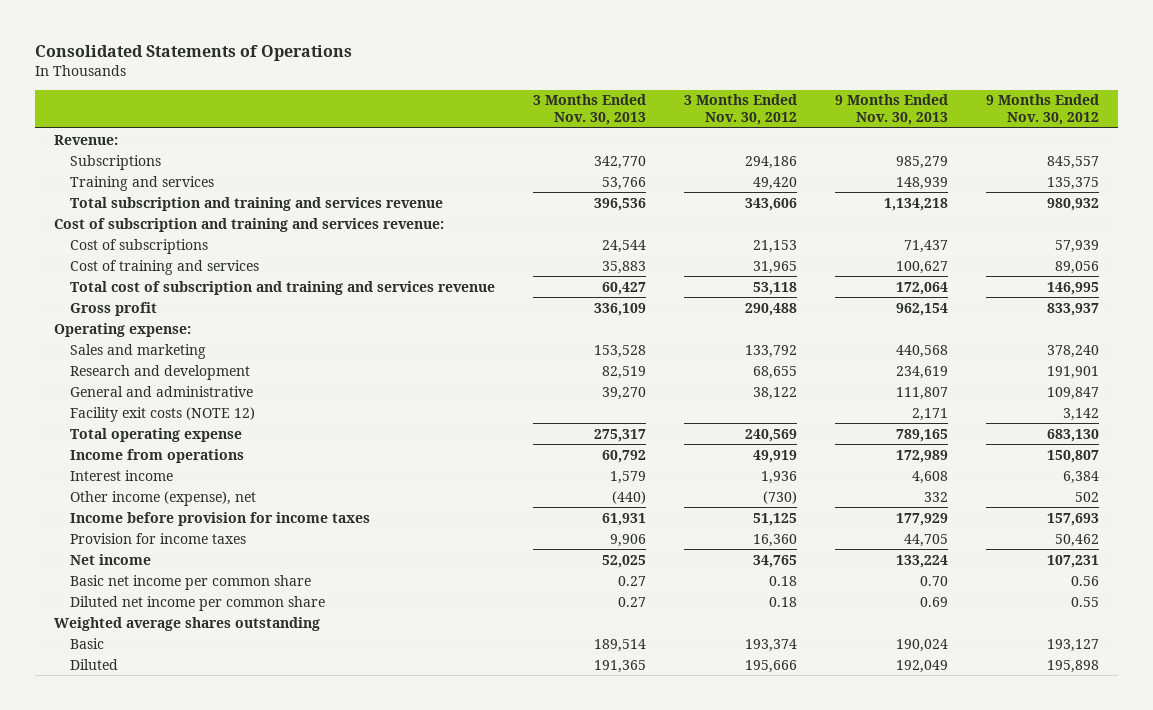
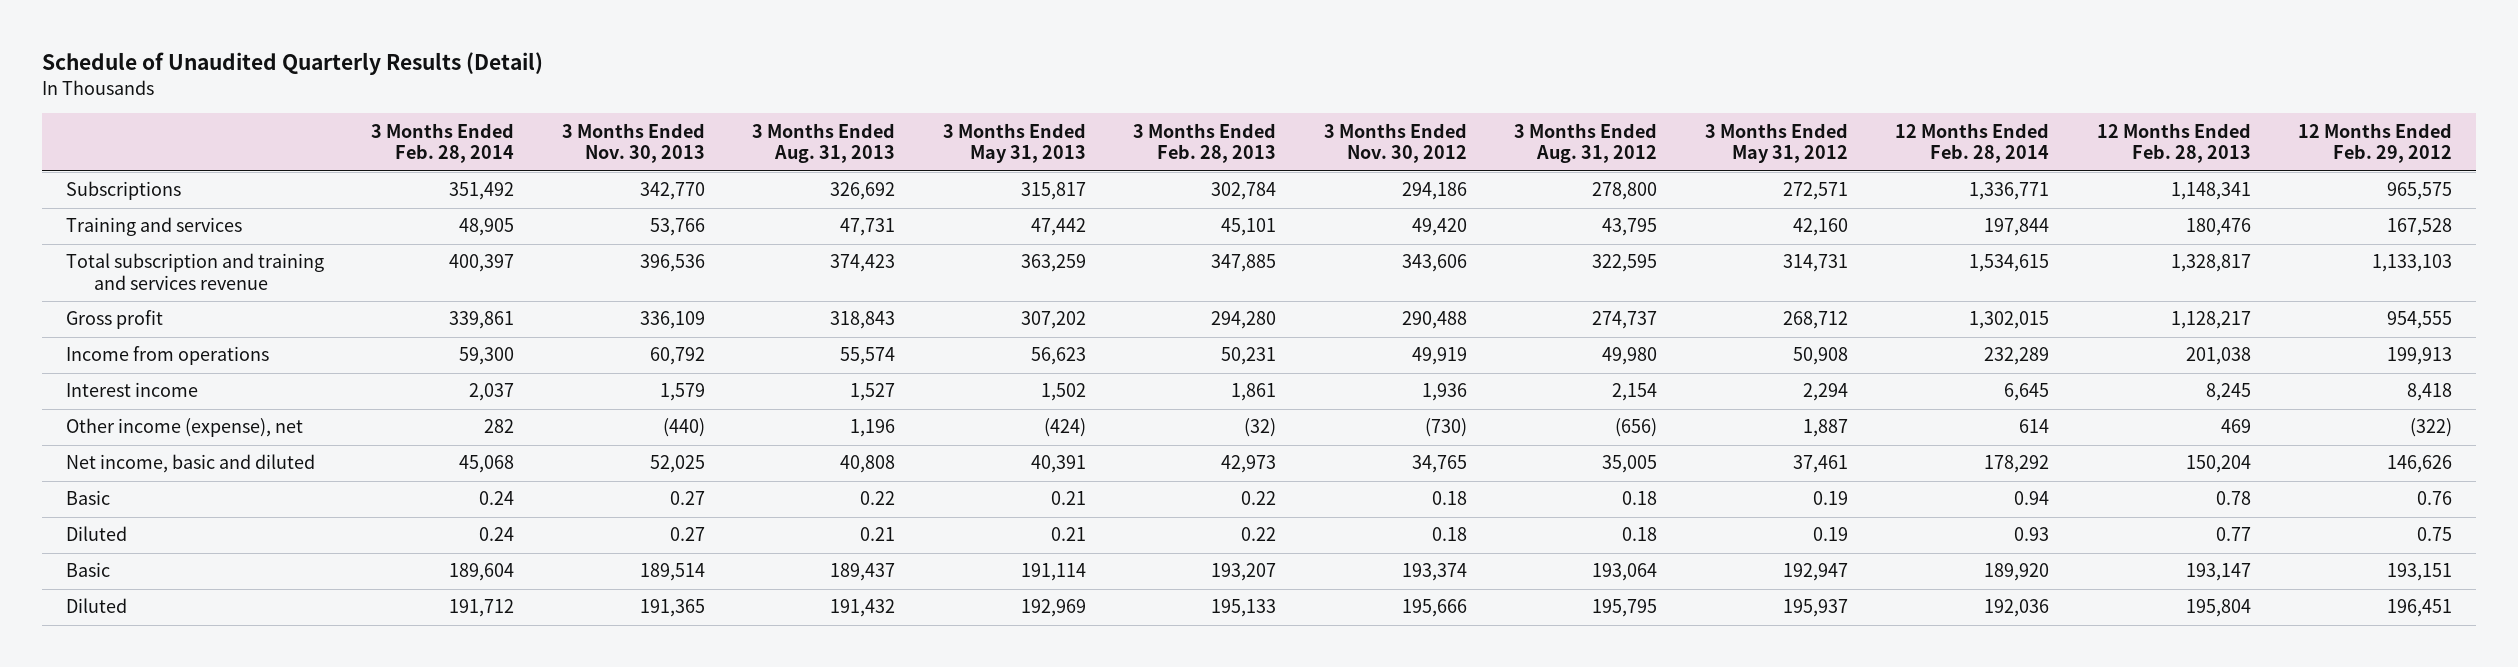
[35,44,353,61] Consolidated Statements of Operations -> [42,52,544,76] Schedule of Unaudited Quarterly Results (Detail)
[834,94,948,126] 9 Months Ended Nov. 30, 2013 -> none
[985,94,1099,126] 9 Months Ended Nov. 30, 2012 -> none
none -> [371,122,515,164] 3 Months Ended Feb. 28, 2014
none -> [752,122,896,164] 3 Months Ended Aug. 31, 2013
none -> [942,122,1086,164] 3 Months Ended May 31, 2013
none -> [1133,122,1277,164] 3 Months Ended Feb. 28, 2013
none -> [1514,122,1658,164] 3 Months Ended Aug. 31, 2012
none -> [1704,122,1848,164] 3 Months Ended May 31, 2012
none -> [1895,122,2050,164] 12 Months Ended Feb. 28, 2014
none -> [2096,122,2251,164] 12 Months Ended Feb. 28, 2013
none -> [2298,122,2453,164] 12 Months Ended Feb. 29, 2012
[54,134,119,145] Revenue: -> none
[54,217,445,232] Cost of subscription and training and services revenue: -> none
[70,238,209,254] Cost of subscriptions -> none
[70,259,260,275] Cost of training and services -> none
[70,280,496,295] Total cost of subscription and training and services revenue -> none
[54,322,192,337] Operating expense: -> none
[70,343,207,359] Sales and marketing -> none
[70,364,251,380] Research and development -> none
[70,385,254,397] General and administrative -> none
[70,406,256,422] Facility exit costs (NOTE 12) -> none
[70,427,243,442] Total operating expense -> none
[70,511,371,526] Income before provision for income taxes -> none
[70,532,247,544] Provision for income taxes -> none
[54,616,321,631] Weighted average shares outstanding -> none
[70,553,152,565] Net income -> [65,454,315,474] Net income, basic and diluted
[70,574,312,590] Basic net income per common share -> [65,490,110,506] Basic
[70,595,326,611] Diluted net income per common share -> [65,526,127,542] Diluted

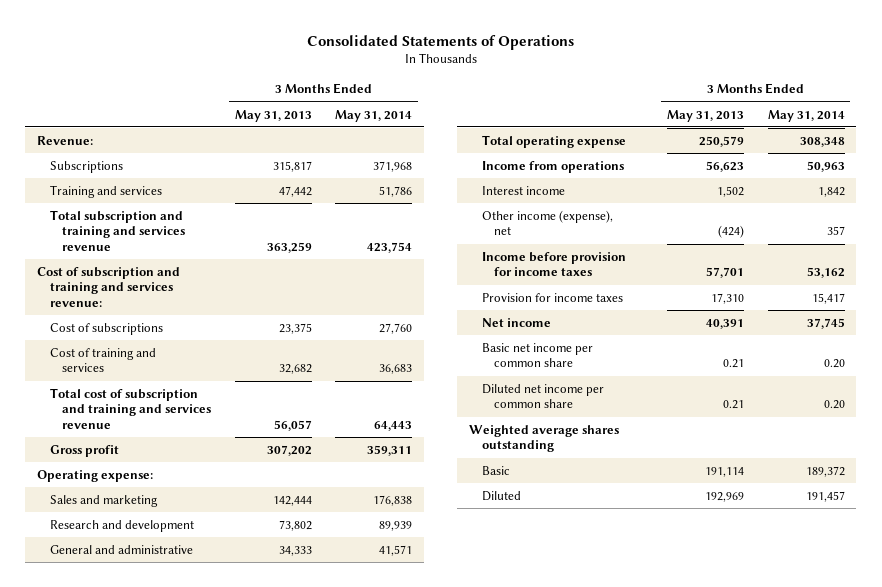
[42,52,544,76] Schedule of Unaudited Quarterly Results (Detail) -> [306,34,574,50] Consolidated Statements of Operations
[371,122,515,164] 3 Months Ended Feb. 28, 2014 -> none
[561,122,705,164] 3 Months Ended Nov. 30, 2013 -> none
[752,122,896,164] 3 Months Ended Aug. 31, 2013 -> none
[1133,122,1277,164] 3 Months Ended Feb. 28, 2013 -> none
[1323,122,1467,164] 3 Months Ended Nov. 30, 2012 -> none
[1514,122,1658,164] 3 Months Ended Aug. 31, 2012 -> none
[1704,122,1848,164] 3 Months Ended May 31, 2012 -> none
[1895,122,2050,164] 12 Months Ended Feb. 28, 2014 -> none
[2096,122,2251,164] 12 Months Ended Feb. 28, 2013 -> none
[2298,122,2453,164] 12 Months Ended Feb. 29, 2012 -> none
none -> [335,109,413,122] May 31, 2014
none -> [37,135,94,145] Revenue:
none -> [37,266,181,307] Cost of subscription and training and services revenue:
none -> [49,322,163,335] Cost of subscriptions
none -> [49,347,156,373] Cost of training and services
none -> [49,387,211,429] Total cost of subscription and training and services revenue
none -> [37,469,154,482] Operating expense:
none -> [49,494,158,507] Sales and marketing
none -> [49,519,194,532] Research and development
none -> [49,544,193,554] General and administrative
none -> [481,134,626,148] Total operating expense
none -> [481,251,626,277] Income before provision for income taxes
none -> [481,292,623,302] Provision for income taxes
[65,454,315,474] Net income, basic and diluted -> [481,317,551,327] Net income
[65,490,110,506] Basic -> [481,342,593,368] Basic net income per common share
[65,526,127,542] Diluted -> [481,383,604,409] Diluted net income per common share
none -> [469,424,620,453] Weighted average shares outstanding

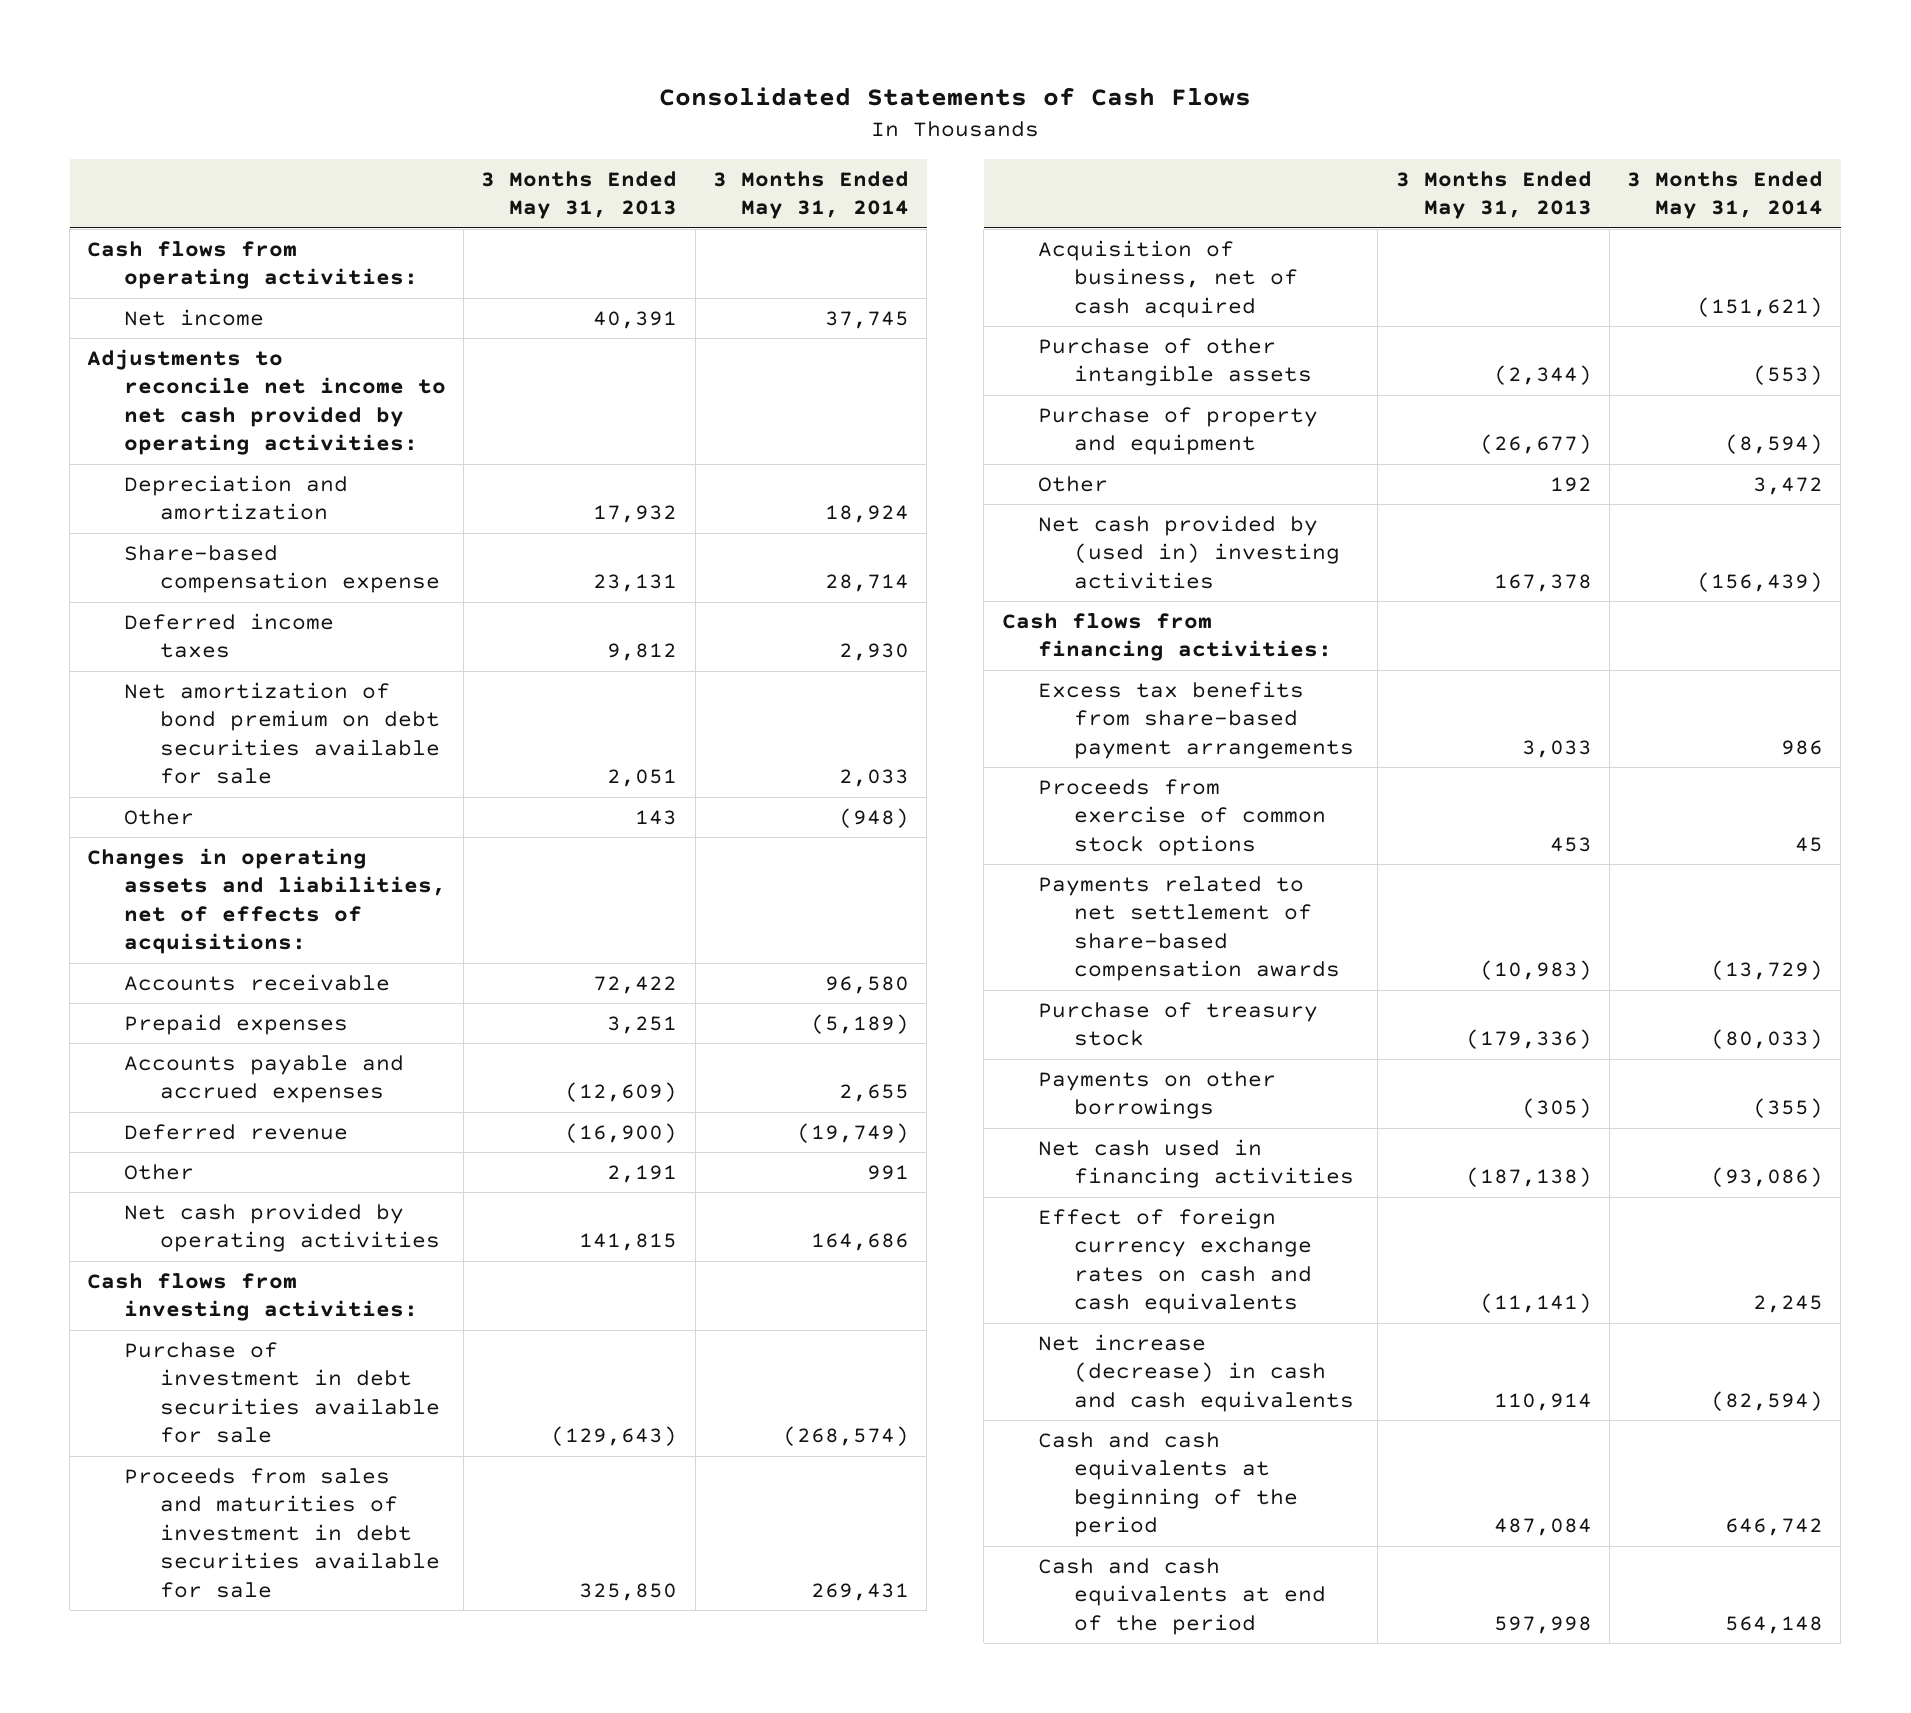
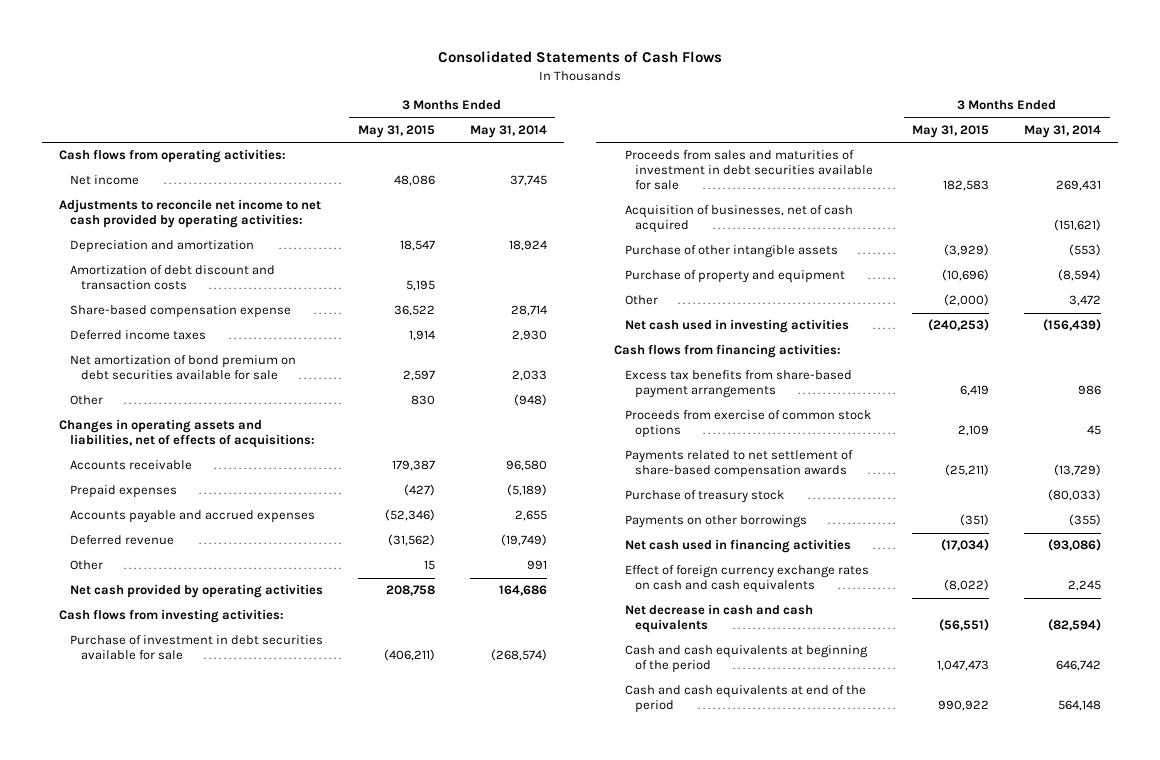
[481,170,678,220] 3 Months Ended May 31, 2013 -> none
none -> [357,124,435,138] May 31, 2015
none -> [70,265,276,291] Amortization of debt discount and transaction costs
[1037,239,1299,318] Acquisition of business, net of cash acquired -> [624,205,853,234] Acquisition of businesses, net of cash acquired
[1037,514,1341,589] Net cash provided by (used in) investing activities -> [624,319,849,334] Net cash used in investing activities
[1037,1333,1355,1412] Net increase (decrease) in cash and cash equivalents -> [624,604,813,634] Net decrease in cash and cash equivalents

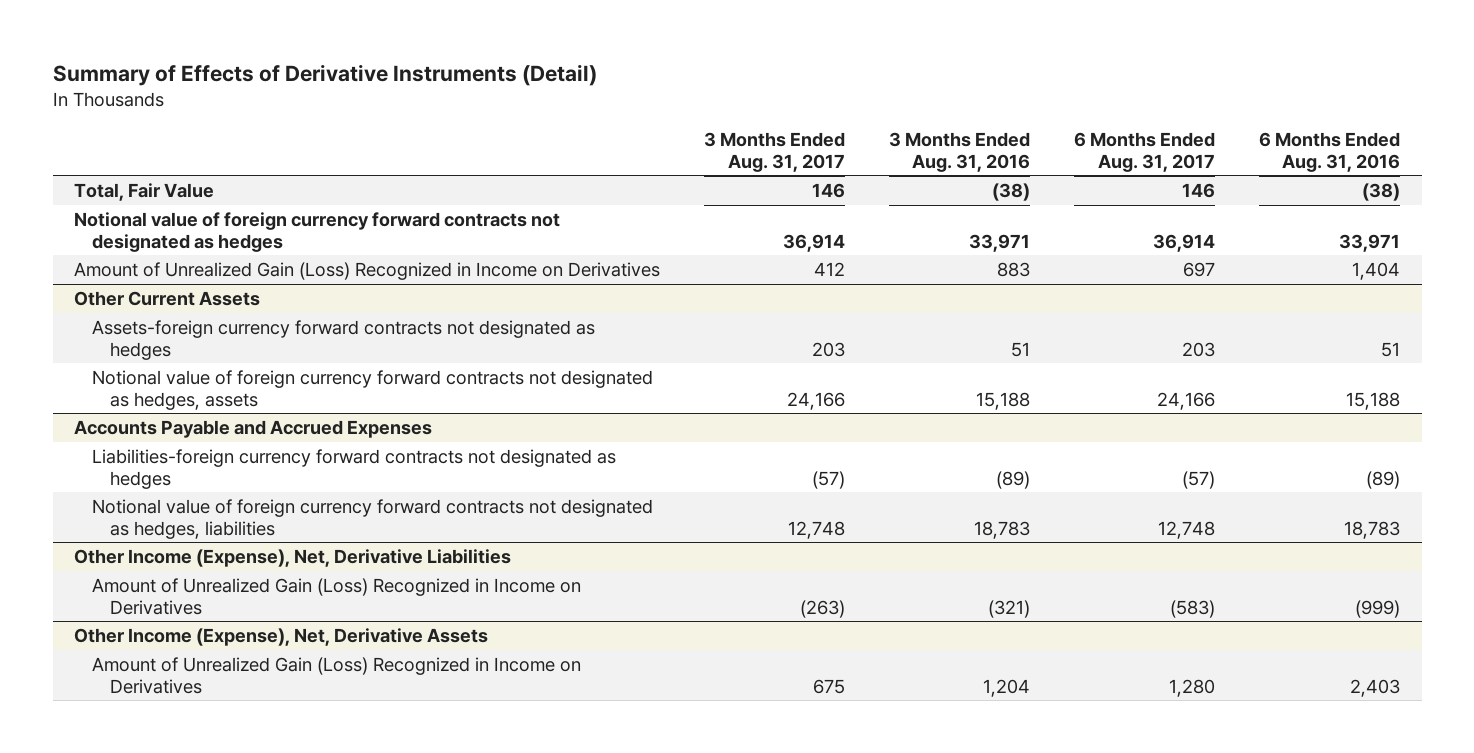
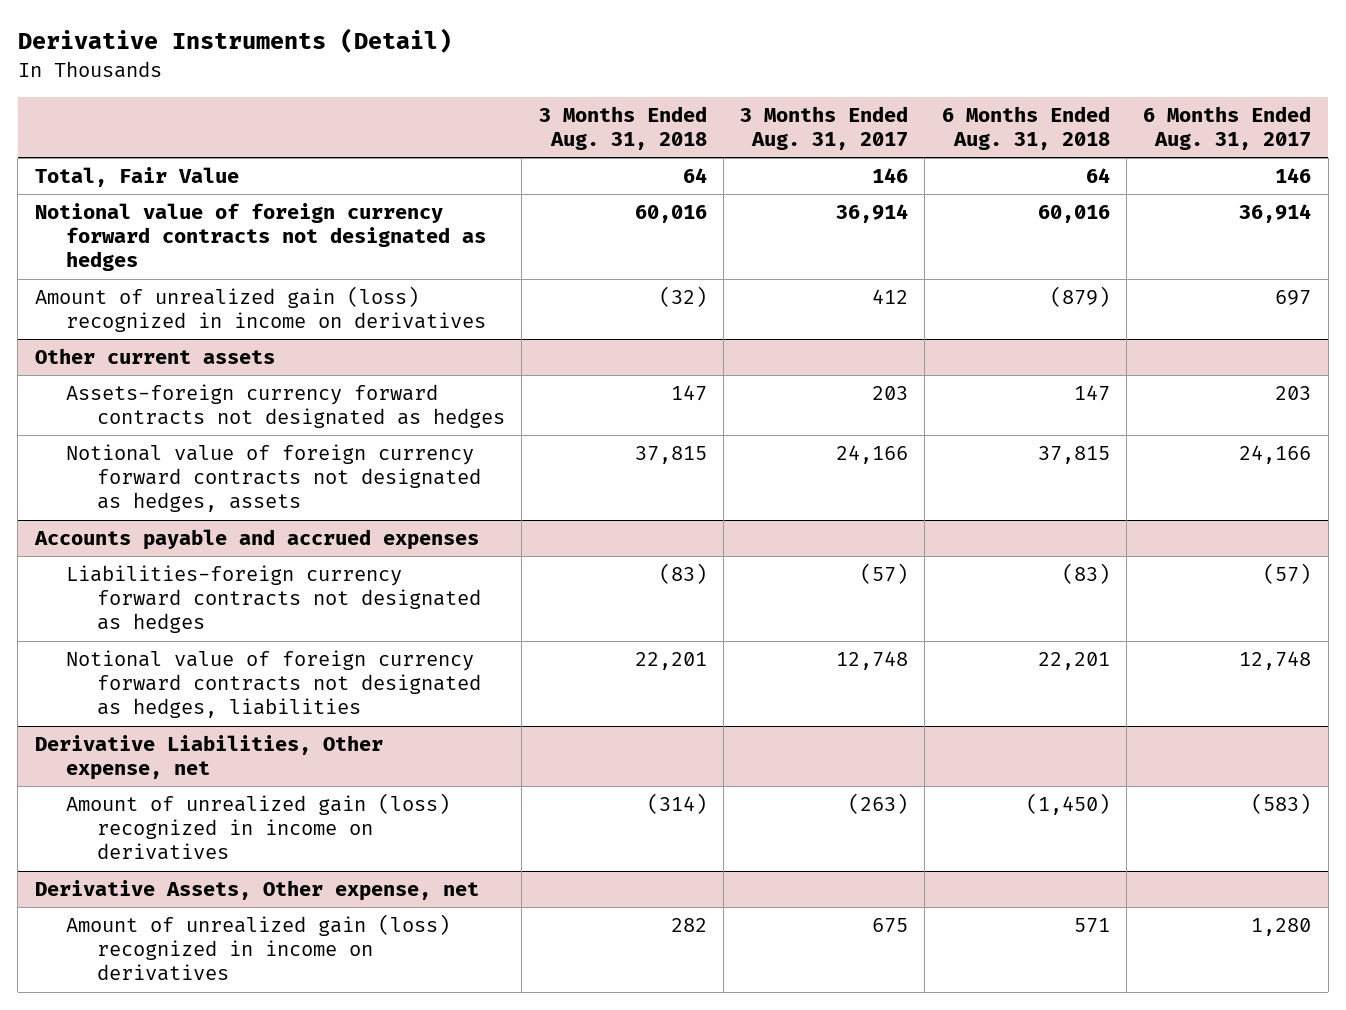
[52,64,597,87] Summary of Effects of Derivative Instruments (Detail) -> [17,28,452,54] Derivative Instruments (Detail)
[889,131,1031,172] 3 Months Ended Aug. 31, 2016 -> none
[1258,131,1400,172] 6 Months Ended Aug. 31, 2016 -> none
none -> [538,105,707,151] 3 Months Ended Aug. 31, 2018
none -> [941,105,1110,151] 6 Months Ended Aug. 31, 2018
[74,261,661,280] Amount of Unrealized Gain (Loss) Recognized in Income on Derivatives -> [34,286,486,333] Amount of unrealized gain (loss) recognized in income on derivatives
[74,290,261,306] Other Current Assets -> [34,348,275,365] Other current assets
[74,419,433,438] Accounts Payable and Accrued Expenses -> [33,529,479,551] Accounts payable and accrued expenses
[74,548,512,567] Other Income (Expense), Net, Derivative Liabilities -> [34,735,383,781] Derivative Liabilities, Other expense, net
[92,577,582,615] Amount of Unrealized Gain (Loss) Recognized in Income on Derivatives -> [65,793,450,861] Amount of unrealized gain (loss) recognized in income on derivatives
[74,627,489,646] Other Income (Expense), Net, Derivative Assets -> [34,880,479,902] Derivative Assets, Other expense, net
[92,656,582,694] Amount of Unrealized Gain (Loss) Recognized in Income on Derivatives -> [65,914,450,982] Amount of unrealized gain (loss) recognized in income on derivatives

